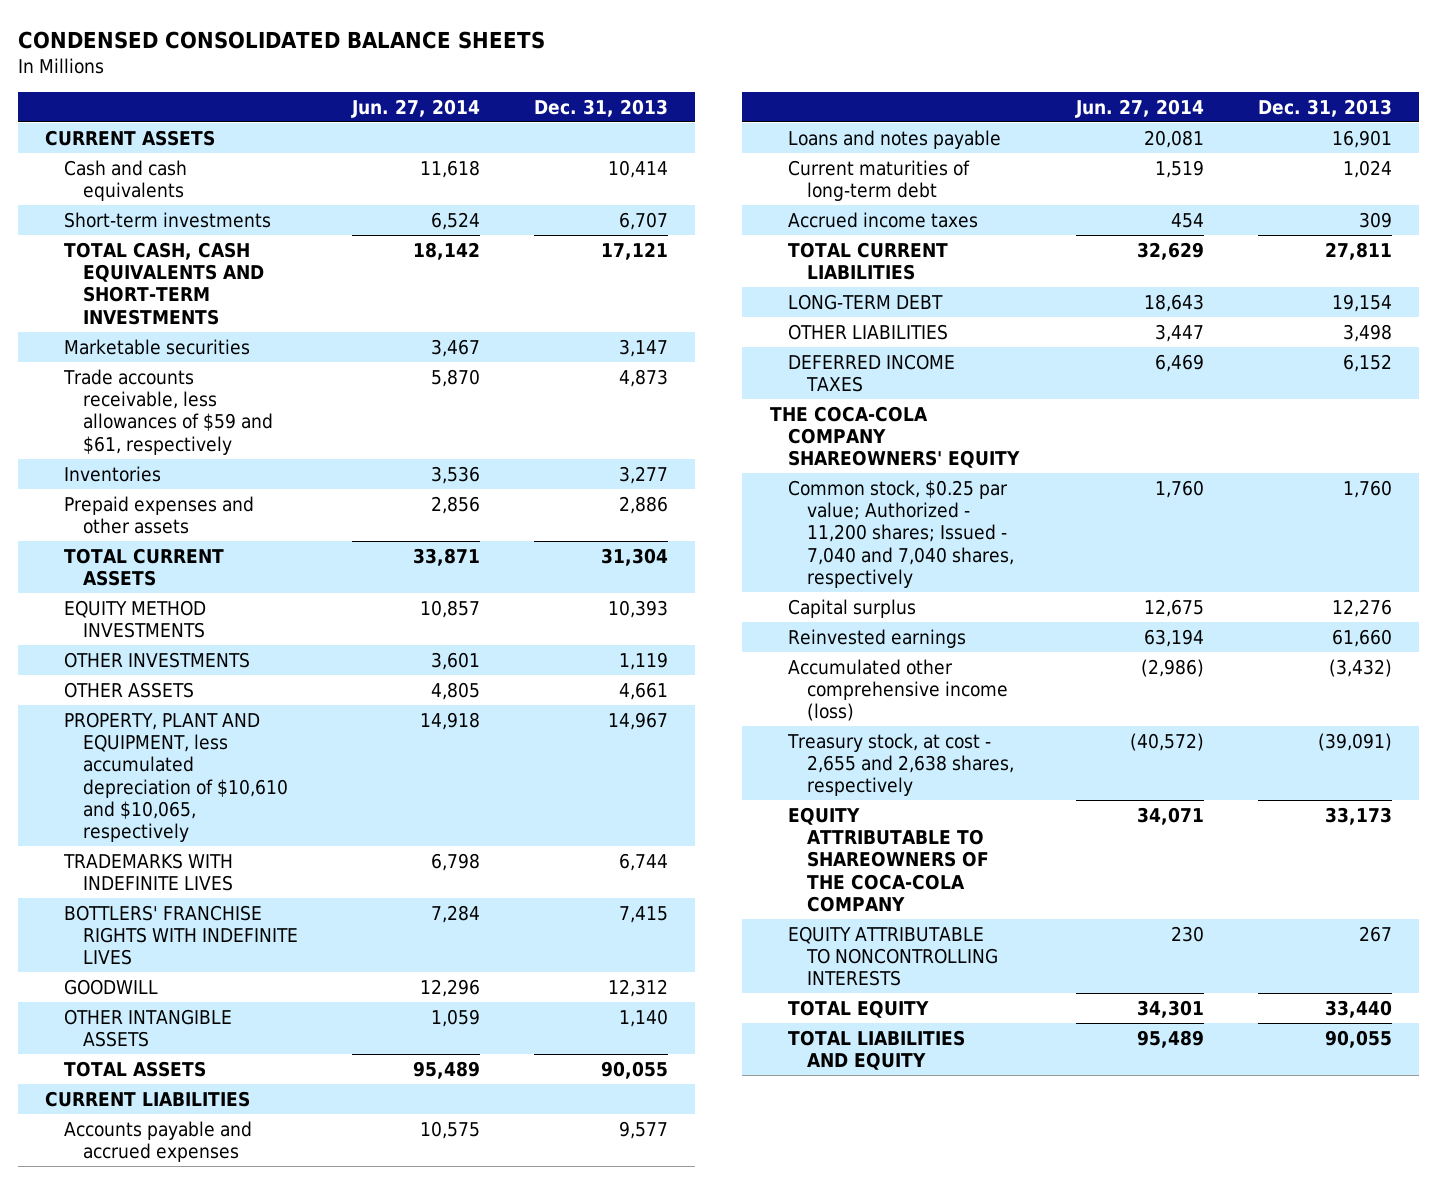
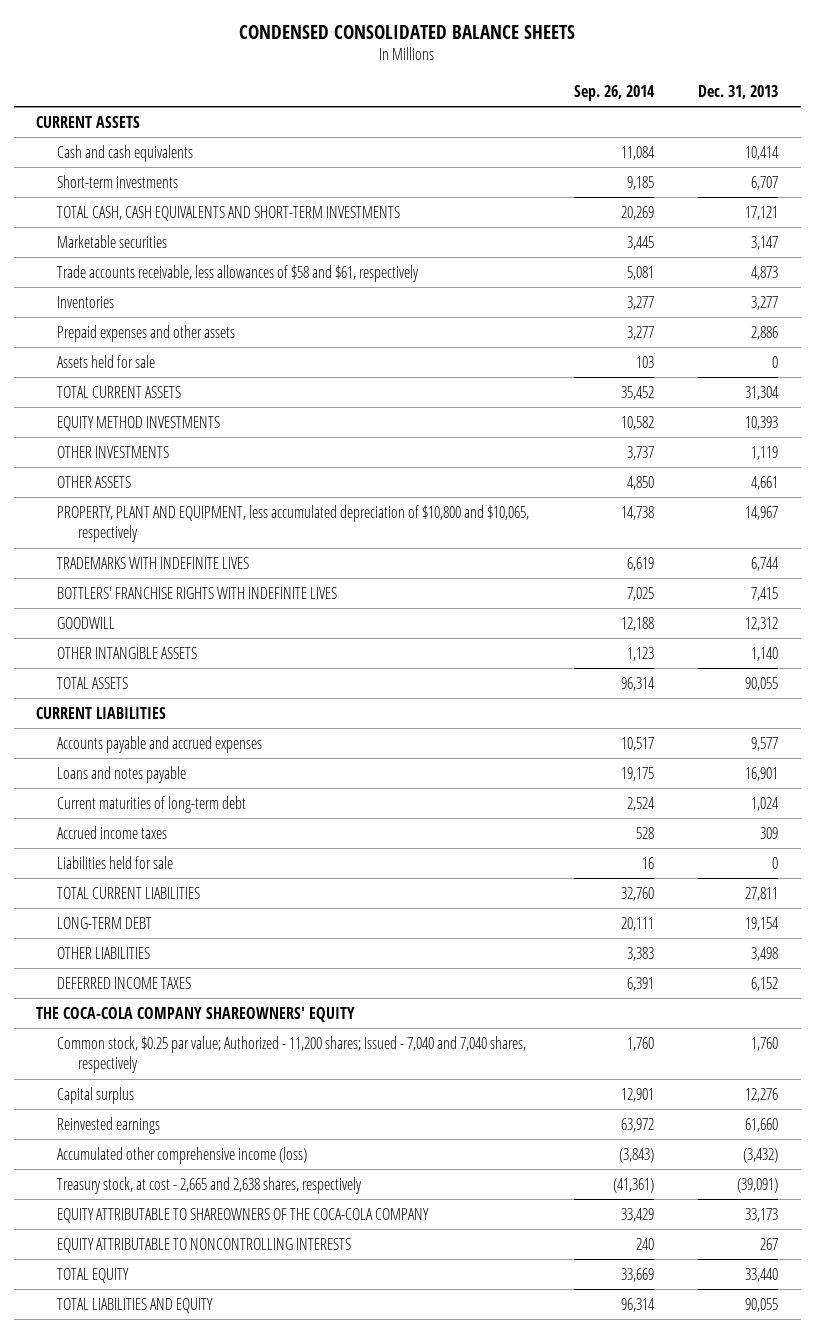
[350,98,480,118] Jun. 27, 2014 -> none
none -> [573,84,655,101] Sep. 26, 2014
[62,368,273,455] Trade accounts receivable, less allowances of $59 and $61, respectively -> [56,264,419,282] Trade accounts receivable, less allowances of $58 and $61, respectively
none -> [56,354,155,368] Assets held for sale
[63,711,288,843] PROPERTY, PLANT AND EQUIPMENT, less accumulated depreciation of $10,610 and $10,065, respectively -> [56,504,529,543] PROPERTY, PLANT AND EQUIPMENT, less accumulated depreciation of $10,800 and $10,065, respectively
none -> [56,855,173,869] Liabilities held for sale
[787,732,1014,797] Treasury stock, at cost - 2,655 and 2,638 shares, respectively -> [56,1176,362,1194] Treasury stock, at cost - 2,665 and 2,638 shares, respectively

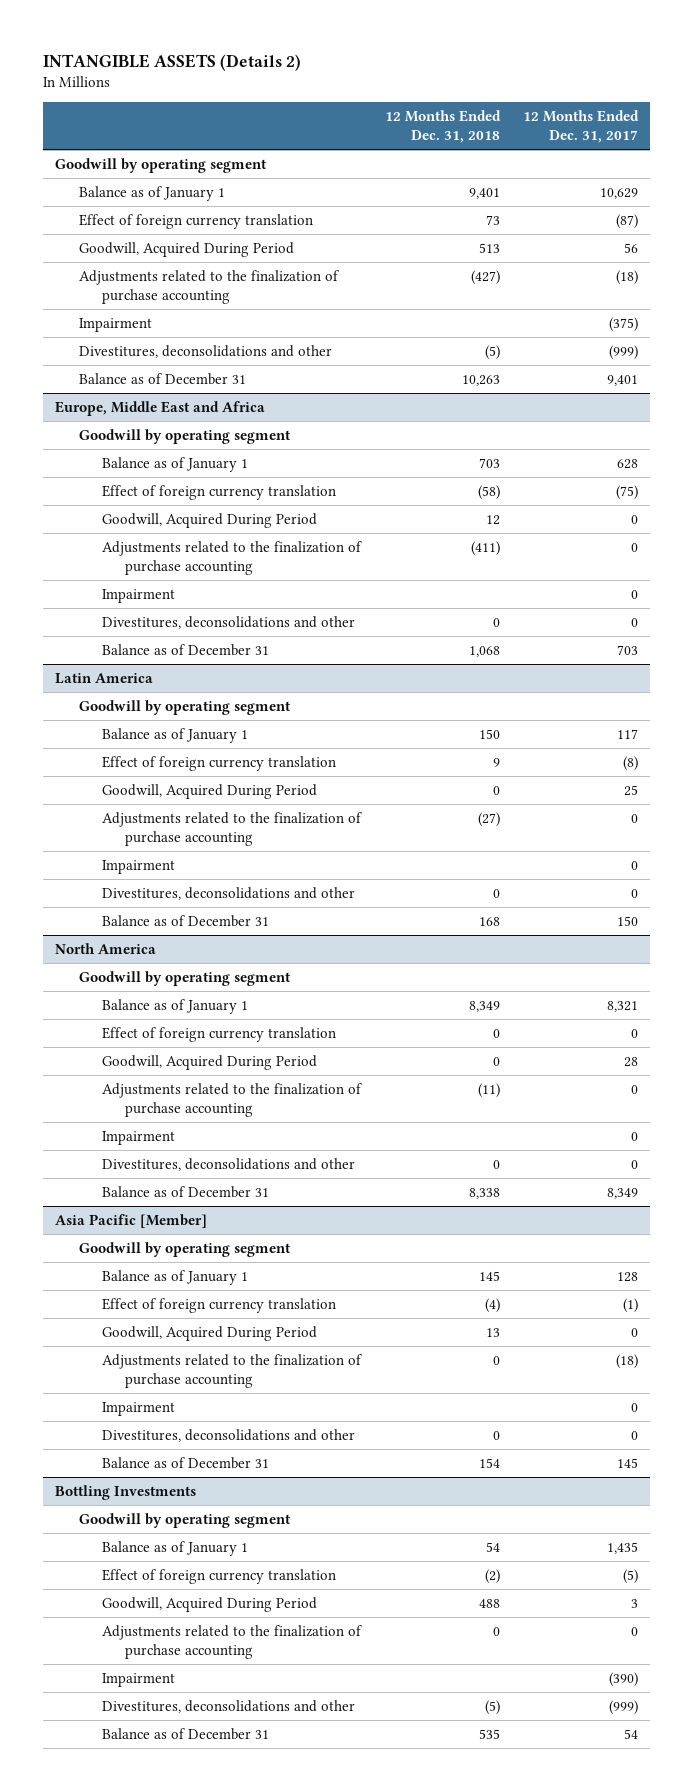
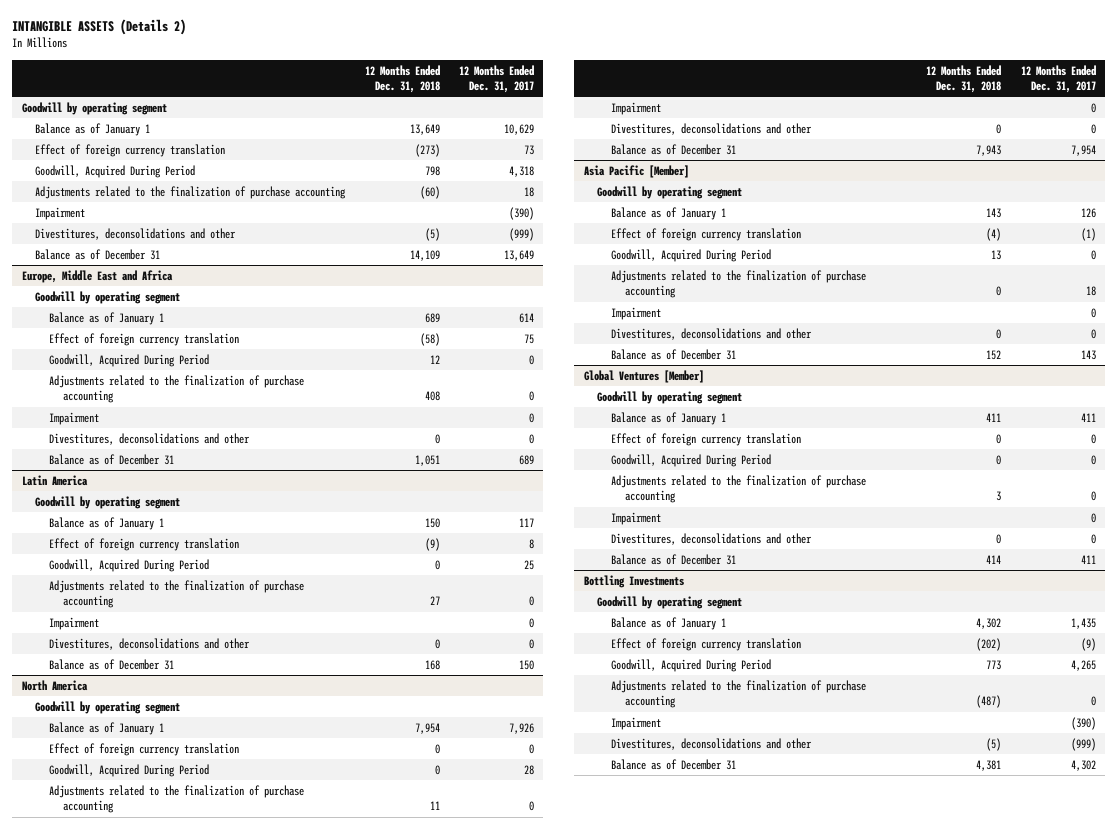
[468,187,500,199] 9,401 -> [409,123,440,135] 13,649
[485,214,500,225] 73 -> [414,143,440,157] (273)
[616,213,639,229] (87) -> [523,144,534,155] 73
[478,242,500,253] 513 -> [424,165,440,176] 798
[624,242,639,253] 56 -> [508,165,534,177] 4,318
[470,269,500,285] (427) -> [419,185,440,199] (60)
[616,269,639,285] (18) -> [523,186,534,197] 18
[609,316,639,332] (375) -> [508,206,534,220] (390)
[461,374,500,386] 10,263 -> [409,249,440,261] 14,109
[607,374,639,386] 9,401 -> [503,249,534,261] 13,649
[478,457,500,468] 703 -> [424,312,440,323] 689
[617,458,639,469] 628 -> [518,312,534,323] 614
[616,484,639,500] (75) -> [523,333,534,344] 75
[470,540,500,556] (411) -> [424,391,440,402] 408
[468,645,500,657] 1,068 -> [414,454,440,466] 1,051
[617,644,639,655] 703 -> [518,454,534,465] 689
[492,757,500,767] 9 -> [424,537,440,551] (9)
[623,755,639,771] (8) -> [528,538,534,549] 8
[477,811,500,827] (27) -> [429,596,440,606] 27
[468,1000,500,1012] 8,349 -> [414,722,440,734] 7,954
[607,1000,639,1012] 8,321 -> [508,722,534,734] 7,926
[477,1082,500,1098] (11) -> [429,801,440,811] 11
[468,1187,500,1199] 8,338 -> [976,144,1002,156] 7,943
[607,1187,639,1199] 8,349 -> [1070,144,1096,156] 7,954
[478,1270,500,1281] 145 -> [986,207,1002,218] 143
[617,1271,639,1282] 128 -> [1080,207,1096,218] 126
[616,1353,639,1369] (18) -> [1085,286,1096,297] 18
[478,1457,500,1468] 154 -> [986,349,1002,360] 152
[617,1457,639,1468] 145 -> [1080,349,1096,360] 143
none -> [583,369,704,383] Global Ventures [Member]
none -> [597,390,743,404] Goodwill by operating segment
none -> [610,411,726,425] Balance as of January 1
none -> [610,432,801,446] Effect of foreign currency translation
none -> [610,453,771,467] Goodwill, Acquired During Period
none -> [610,474,866,504] Adjustments related to the finalization of purchase accounting
none -> [610,511,661,525] Impairment
none -> [610,532,812,545] Divestitures, deconsolidations and other
none -> [610,553,736,565] Balance as of December 31
[485,1541,500,1552] 54 -> [976,617,1002,629] 4,302
[484,1568,500,1584] (2) -> [976,637,1002,651] (202)
[623,1568,639,1584] (5) -> [1080,637,1096,651] (9)
[478,1598,500,1608] 488 -> [986,659,1002,670] 773
[631,1598,639,1608] 3 -> [1070,659,1096,671] 4,265
[492,1626,500,1636] 0 -> [976,695,1002,709] (487)
[478,1728,500,1739] 535 -> [976,759,1002,771] 4,381
[624,1728,639,1739] 54 -> [1070,759,1096,771] 4,302

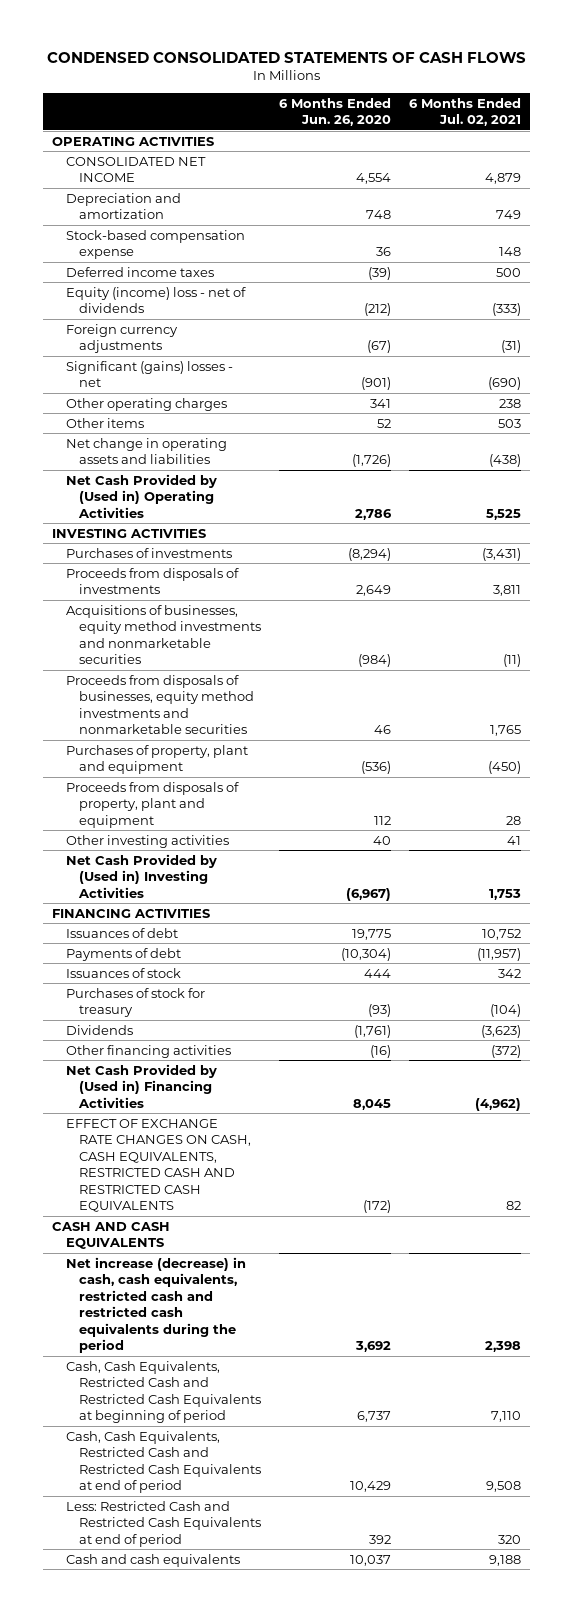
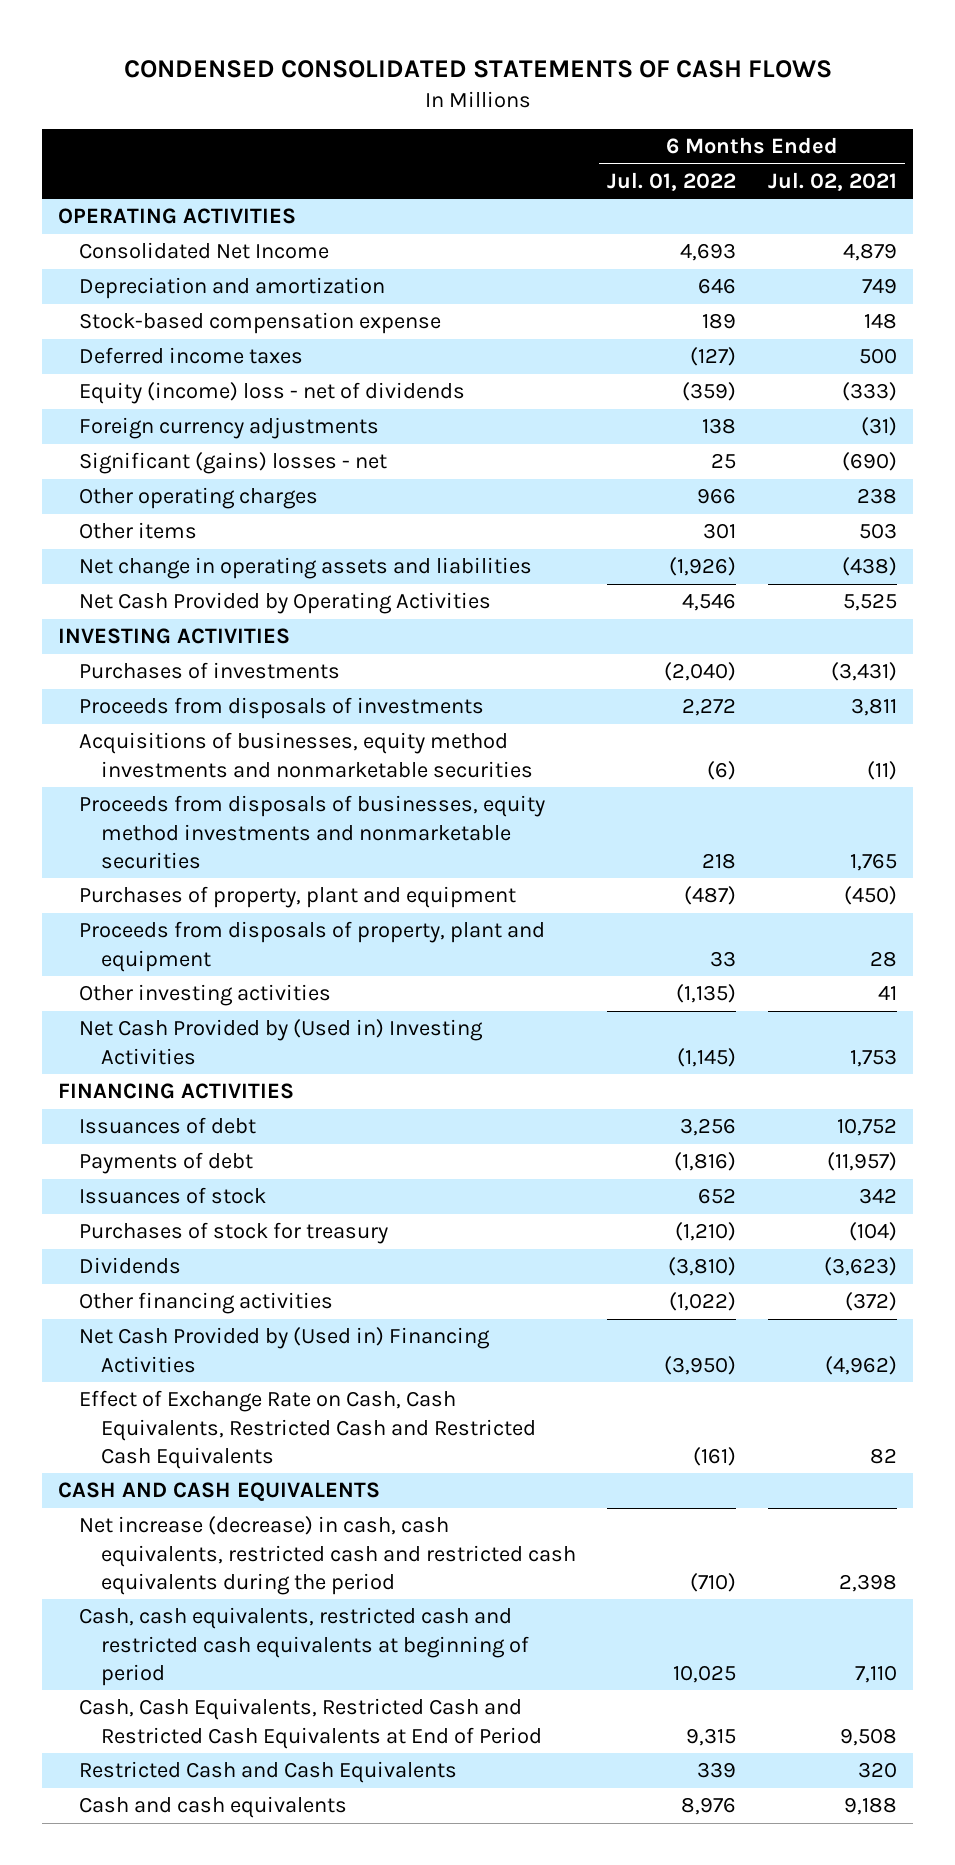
[279,97,392,127] 6 Months Ended Jun. 26, 2020 -> none
none -> [607,171,737,191] Jul. 01, 2022
[65,156,206,183] CONSOLIDATED NET INCOME -> [79,242,330,260] Consolidated Net Income
[65,473,217,518] Net Cash Provided by (Used in) Operating Activities -> [79,592,492,615] Net Cash Provided by Operating Activities
[65,1118,252,1213] EFFECT OF EXCHANGE RATE CHANGES ON CASH, CASH EQUIVALENTS, RESTRICTED CASH AND RESTRICTED CASH EQUIVALENTS -> [79,1390,536,1469] Effect of Exchange Rate on Cash, Cash Equivalents, Restricted Cash and Restricted Cash Equivalents
[65,1500,262,1547] Less: Restricted Cash and Restricted Cash Equivalents at end of period -> none
[65,1360,262,1424] Cash, Cash Equivalents, Restricted Cash and Restricted Cash Equivalents at beginning of period -> [79,1607,529,1686] Cash, cash equivalents, restricted cash and restricted cash equivalents at beginning of period
[65,1430,262,1494] Cash, Cash Equivalents, Restricted Cash and Restricted Cash Equivalents at end of period -> [79,1698,542,1749] Cash, Cash Equivalents, Restricted Cash and Restricted Cash Equivalents at End of Period
none -> [79,1761,458,1784] Restricted Cash and Cash Equivalents

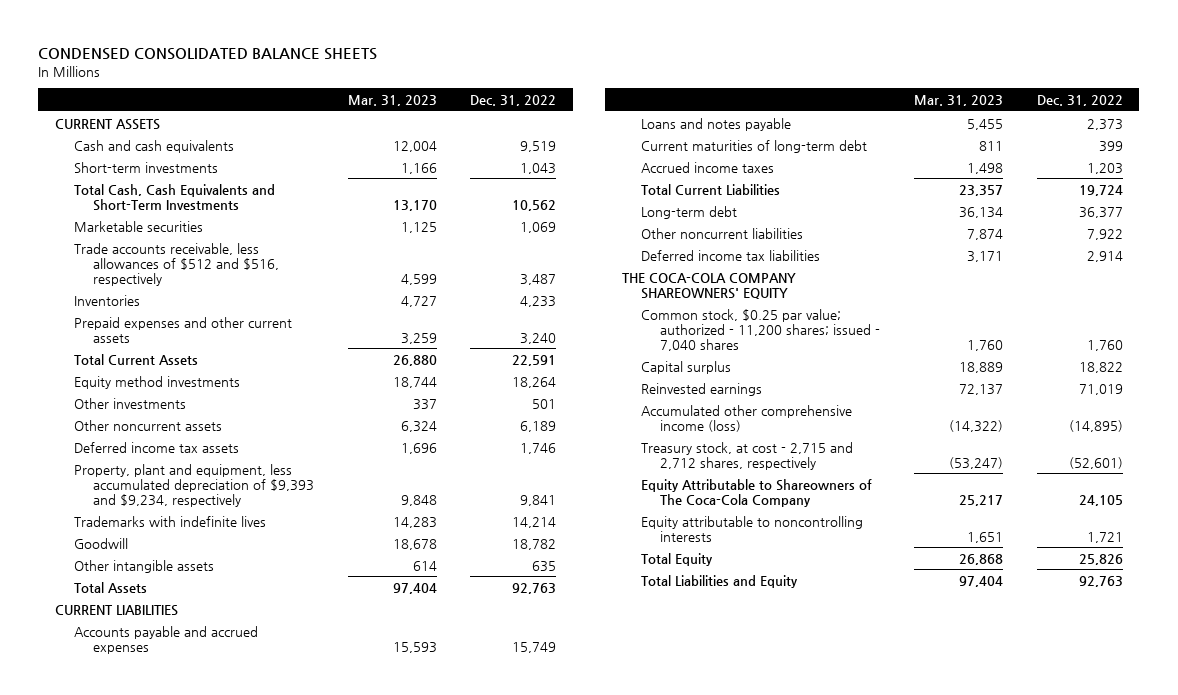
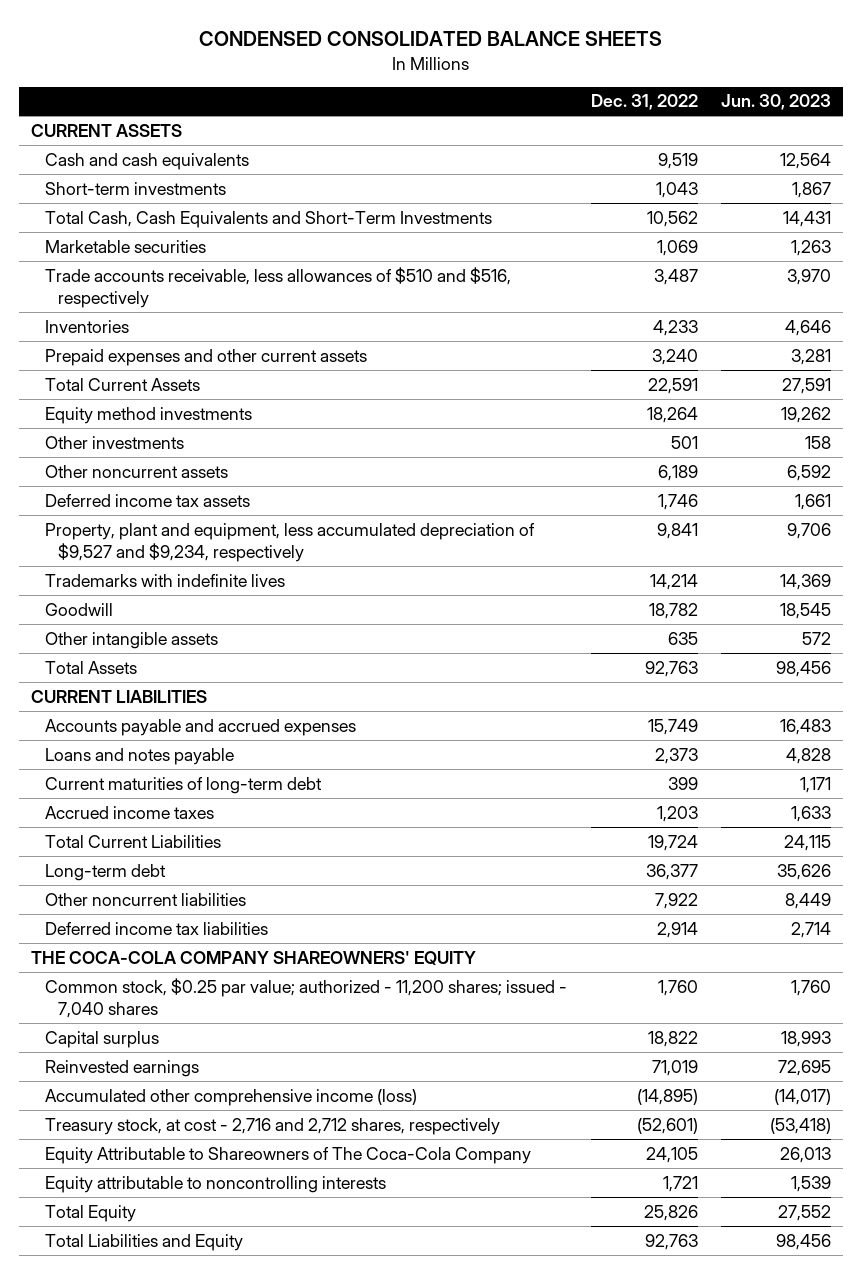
[347,95,437,107] Mar. 31, 2023 -> none
none -> [721,94,832,111] Jun. 30, 2023
[74,242,280,286] Trade accounts receivable, less allowances of $512 and $516, respectively -> [44,266,511,309] Trade accounts receivable, less allowances of $510 and $516, respectively
[74,463,315,507] Property, plant and equipment, less accumulated depreciation of $9,393 and $9,234, respectively -> [44,522,535,563] Property, plant and equipment, less accumulated depreciation of $9,527 and $9,234, respectively
[640,441,853,470] Treasury stock, at cost - 2,715 and 2,712 shares, respectively -> [44,1117,500,1135] Treasury stock, at cost - 2,716 and 2,712 shares, respectively

